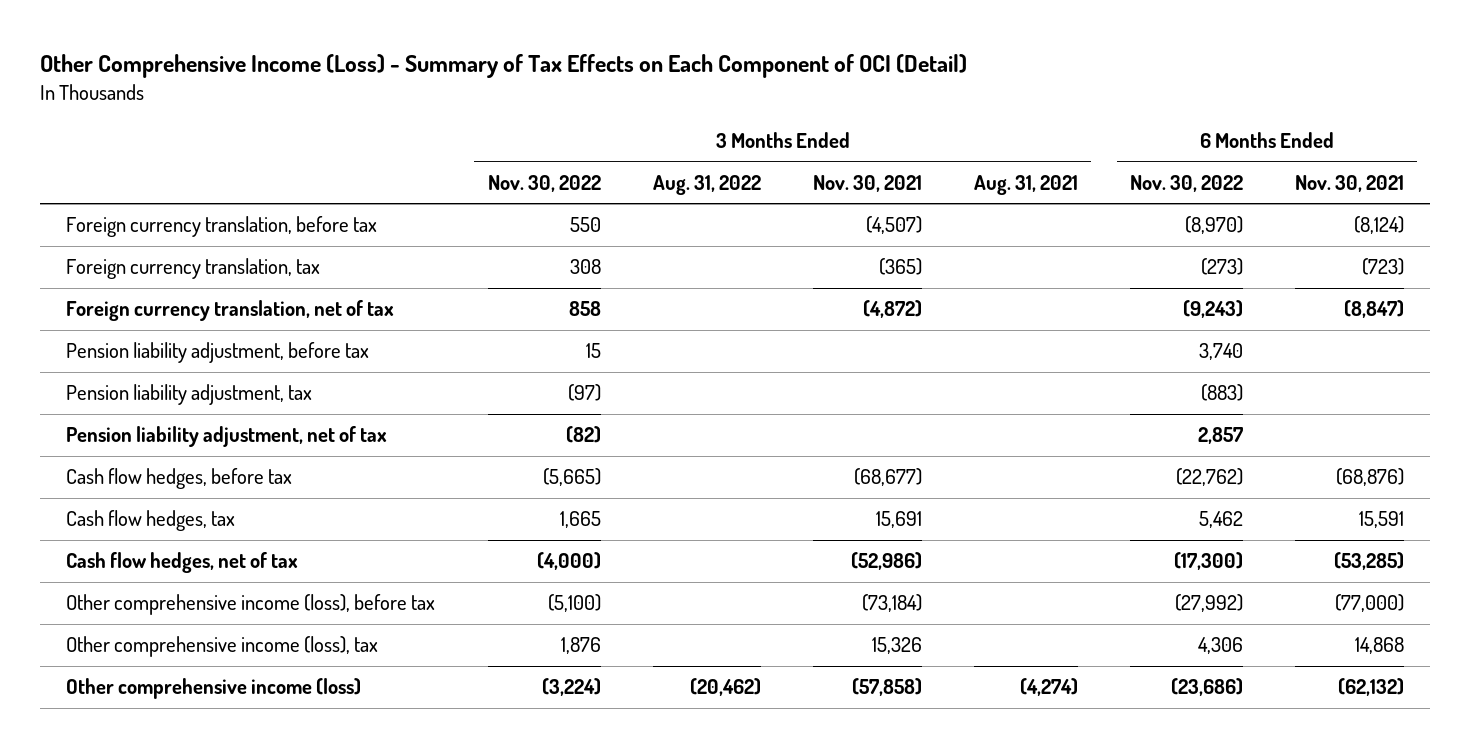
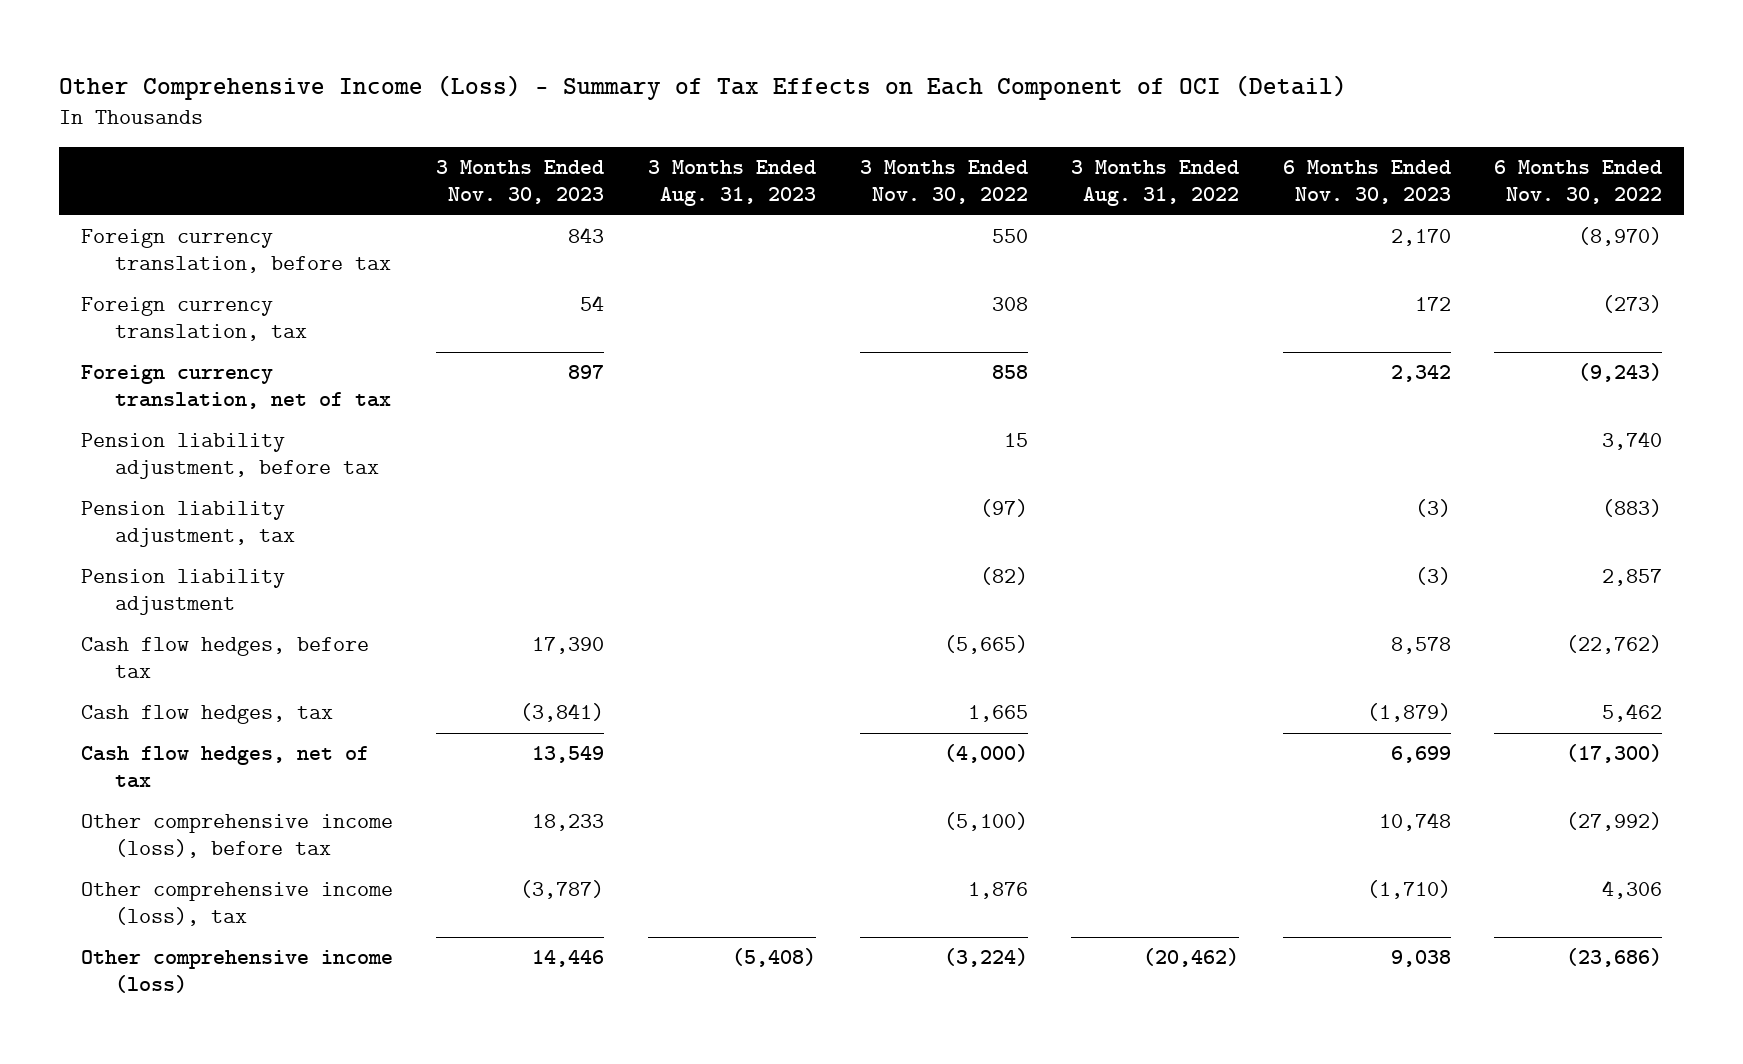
[812,175,922,193] Nov. 30, 2021 -> none
[974,175,1079,196] Aug. 31, 2021 -> none
[1295,175,1405,193] Nov. 30, 2021 -> none
none -> [436,160,605,205] 3 Months Ended Nov. 30, 2023
none -> [647,160,816,207] 3 Months Ended Aug. 31, 2023
none -> [1282,160,1451,205] 6 Months Ended Nov. 30, 2023
[66,426,388,448] Pension liability adjustment, net of tax -> [80,569,285,616] Pension liability adjustment

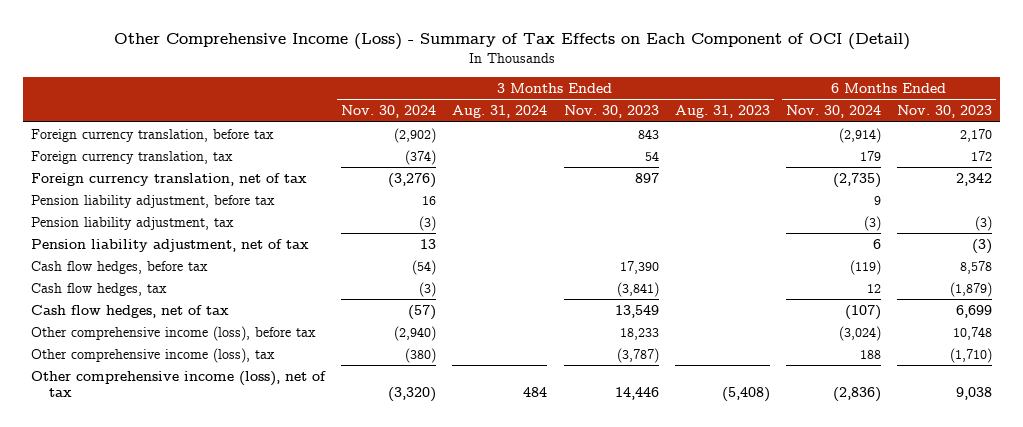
[859,160,1028,205] 3 Months Ended Nov. 30, 2022 -> none
[1071,160,1240,207] 3 Months Ended Aug. 31, 2022 -> none
[1494,160,1663,205] 6 Months Ended Nov. 30, 2022 -> none
none -> [341,105,437,119] Nov. 30, 2024
none -> [452,105,548,119] Aug. 31, 2024
none -> [785,105,881,119] Nov. 30, 2024
[80,569,285,616] Pension liability adjustment -> [30,238,309,252] Pension liability adjustment, net of tax
[80,950,393,994] Other comprehensive income (loss) -> [30,370,326,398] Other comprehensive income (loss), net of tax

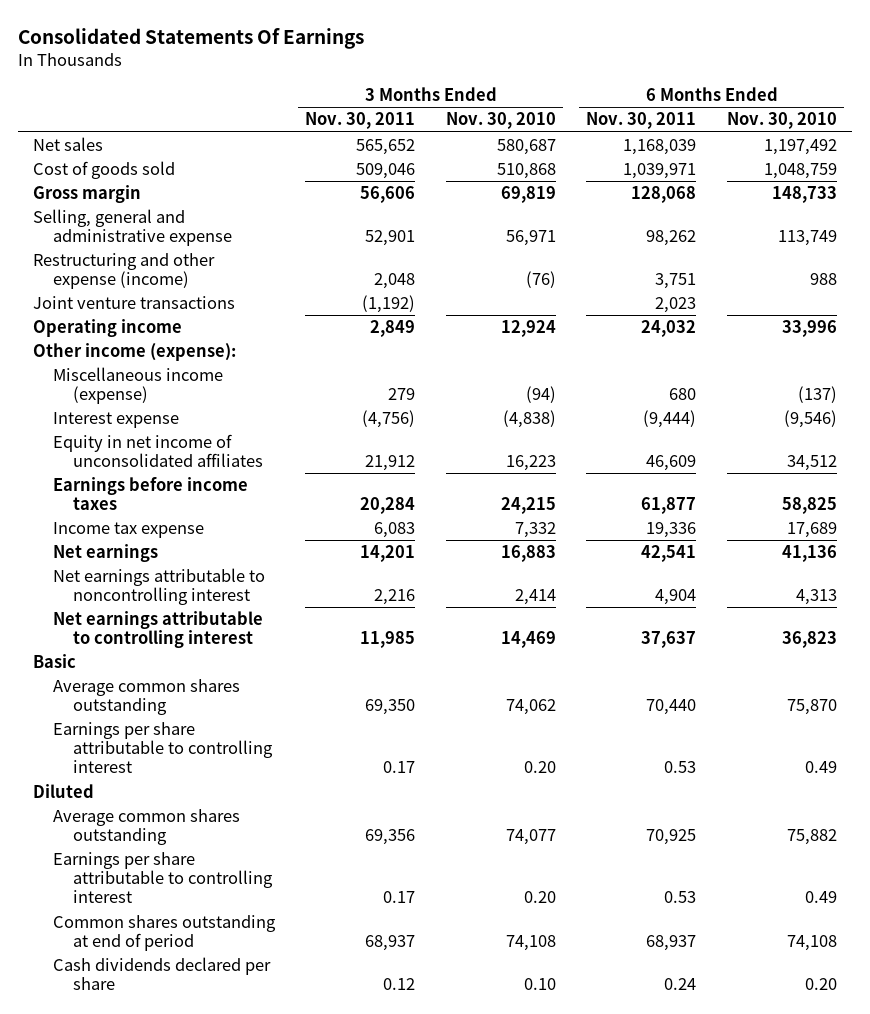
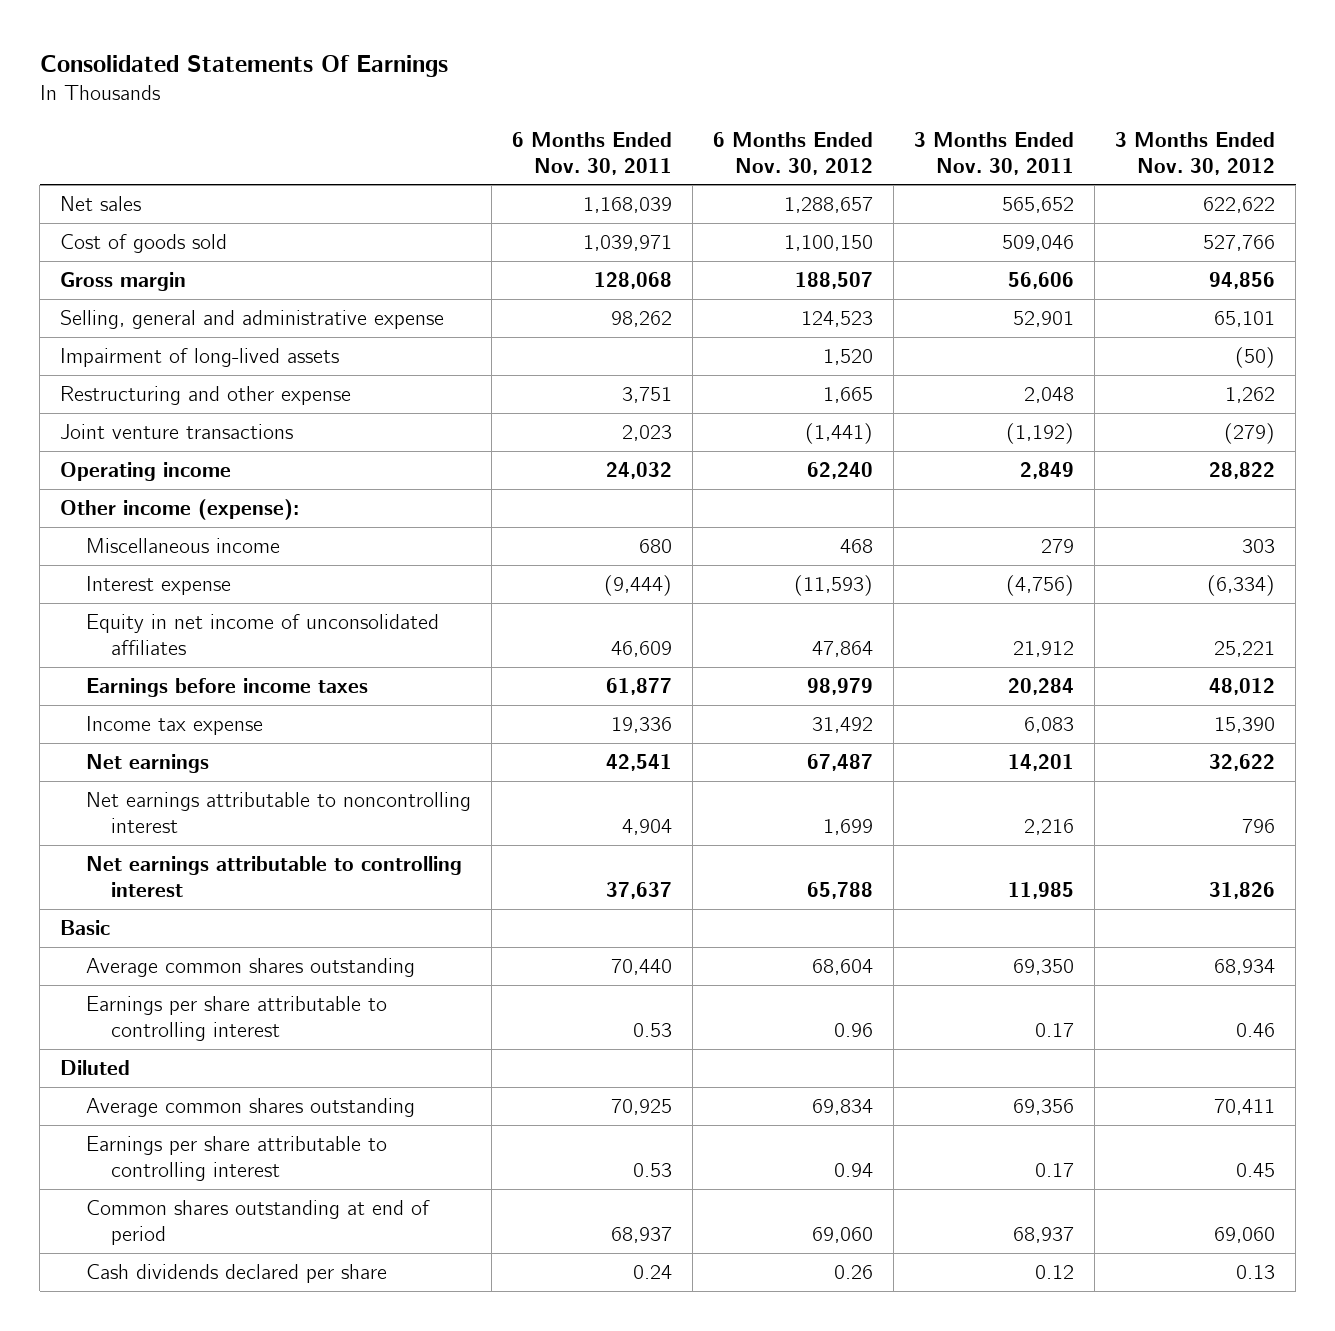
[445,112,556,130] Nov. 30, 2010 -> none
[726,112,837,130] Nov. 30, 2010 -> none
none -> [712,131,873,175] 6 Months Ended Nov. 30, 2012
none -> [1115,131,1276,175] 3 Months Ended Nov. 30, 2012
none -> [60,348,340,368] Impairment of long-lived assets
[33,253,216,290] Restructuring and other expense (income) -> [60,386,352,406] Restructuring and other expense
[53,367,224,405] Miscellaneous income (expense) -> [85,538,280,554] Miscellaneous income

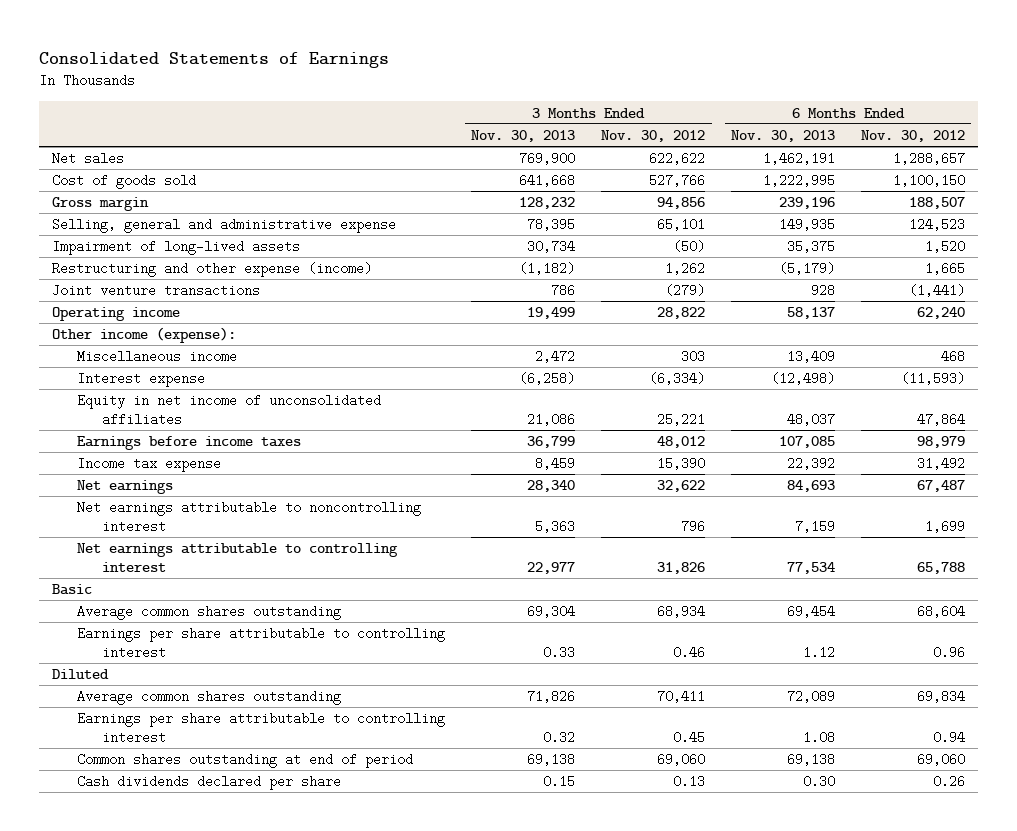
[39,54,448,77] Consolidated Statements Of Earnings -> [39,52,390,69] Consolidated Statements of Earnings
[511,131,672,175] 6 Months Ended Nov. 30, 2011 -> none
[913,131,1074,175] 3 Months Ended Nov. 30, 2011 -> none
none -> [471,129,576,142] Nov. 30, 2013
none -> [731,129,836,142] Nov. 30, 2013
[60,386,352,406] Restructuring and other expense -> [52,262,373,278] Restructuring and other expense (income)

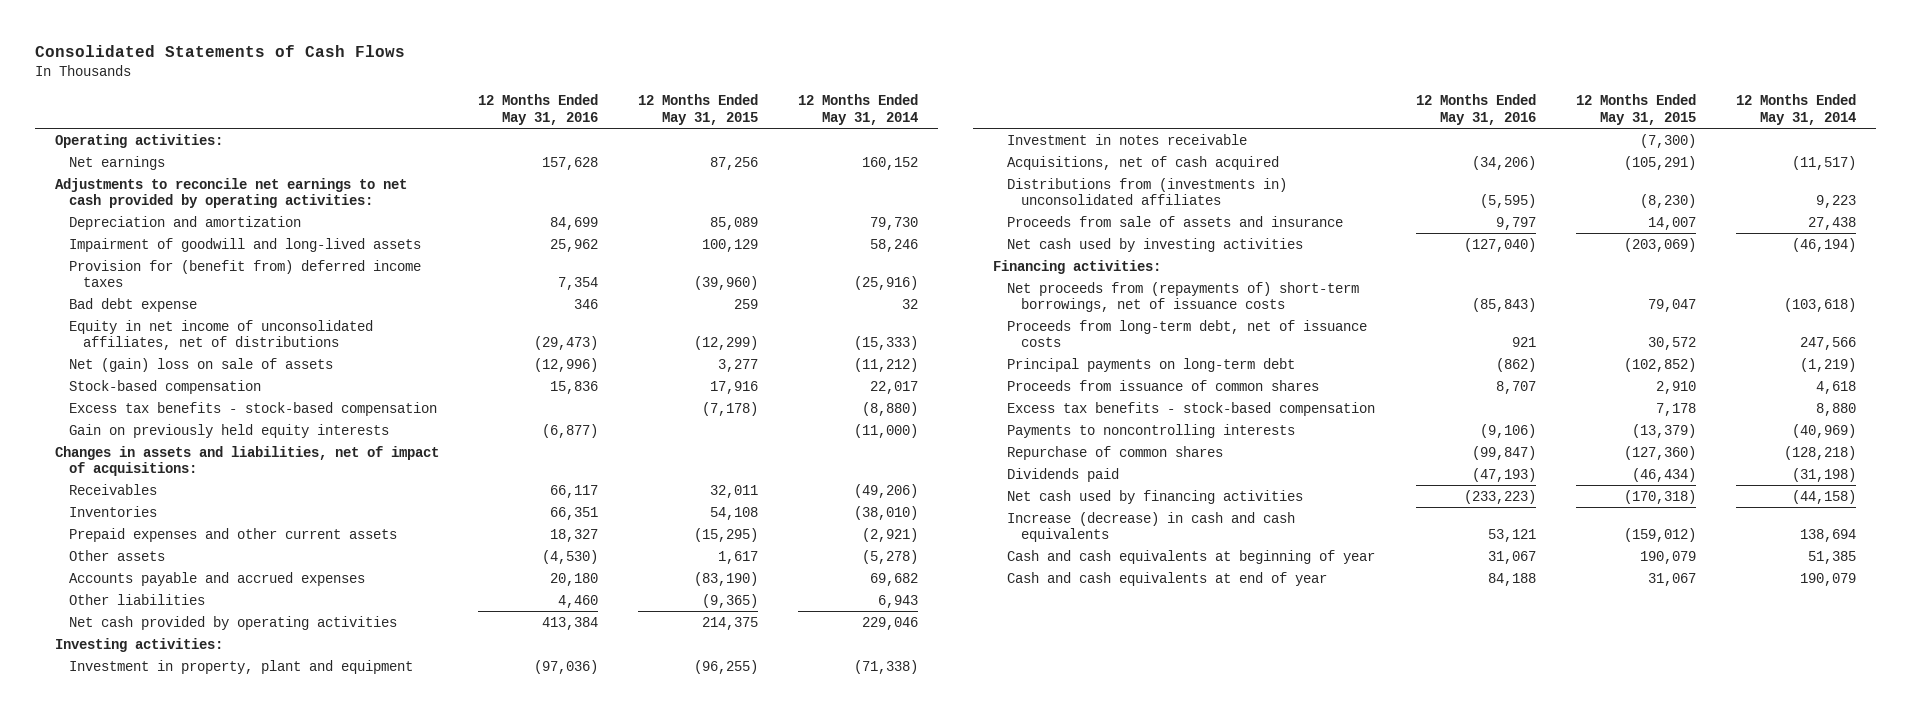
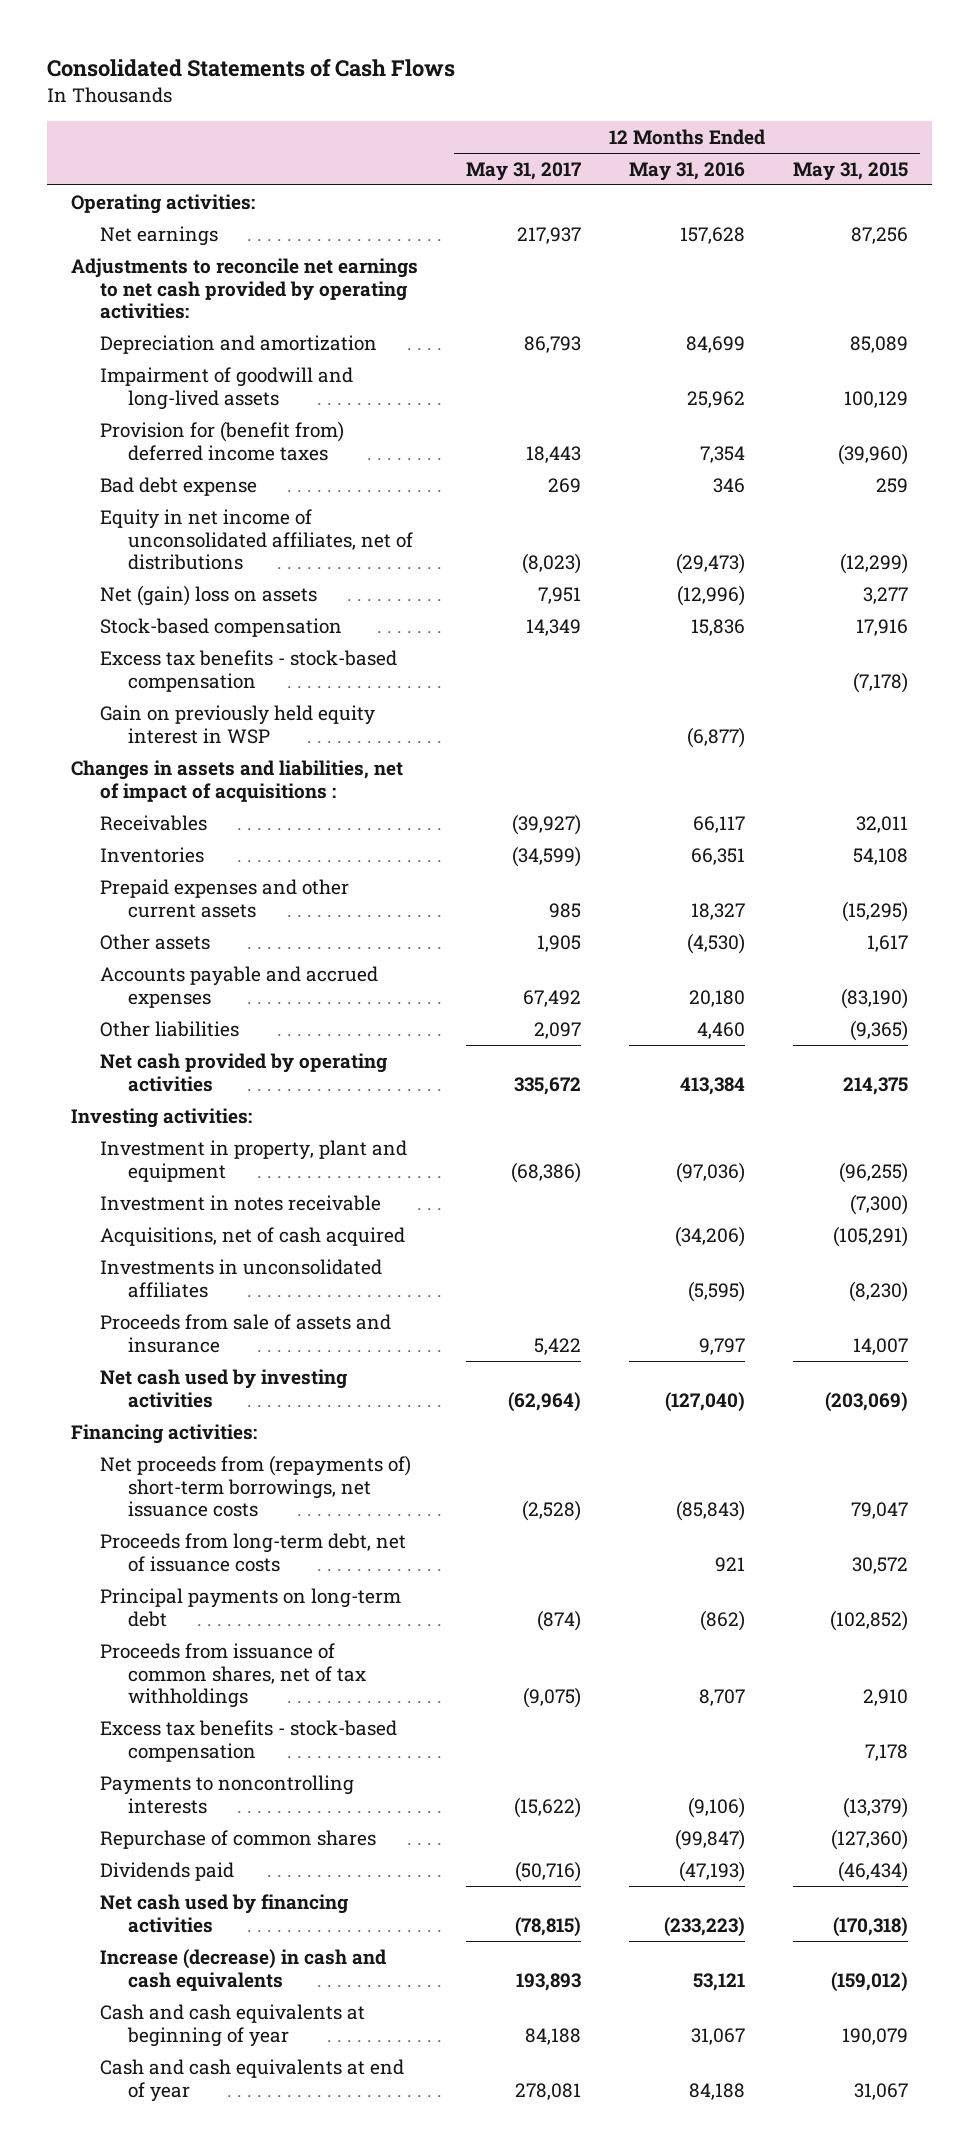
[797,94,918,125] 12 Months Ended May 31, 2014 -> none
none -> [465,161,581,181] May 31, 2017
[68,357,333,372] Net (gain) loss on sale of assets -> [99,584,317,606] Net (gain) loss on assets
[68,423,389,438] Gain on previously held equity interests -> [99,704,375,744] Gain on previously held equity interest in WSP
[54,445,439,477] Changes in assets and liabilities, net of impact of acquisitions: -> [70,759,403,802] Changes in assets and liabilities, net of impact of acquisitions :
[1006,177,1287,206] Distributions from (investments in) unconsolidated affiliates -> [99,1258,382,1298] Investments in unconsolidated affiliates
[1006,281,1359,313] Net proceeds from (repayments of) short-term borrowings, net of issuance costs -> [99,1454,411,1518] Net proceeds from (repayments of) short-term borrowings, net issuance costs
[1006,379,1319,391] Proceeds from issuance of common shares -> [99,1642,367,1709] Proceeds from issuance of common shares, net of tax withholdings

